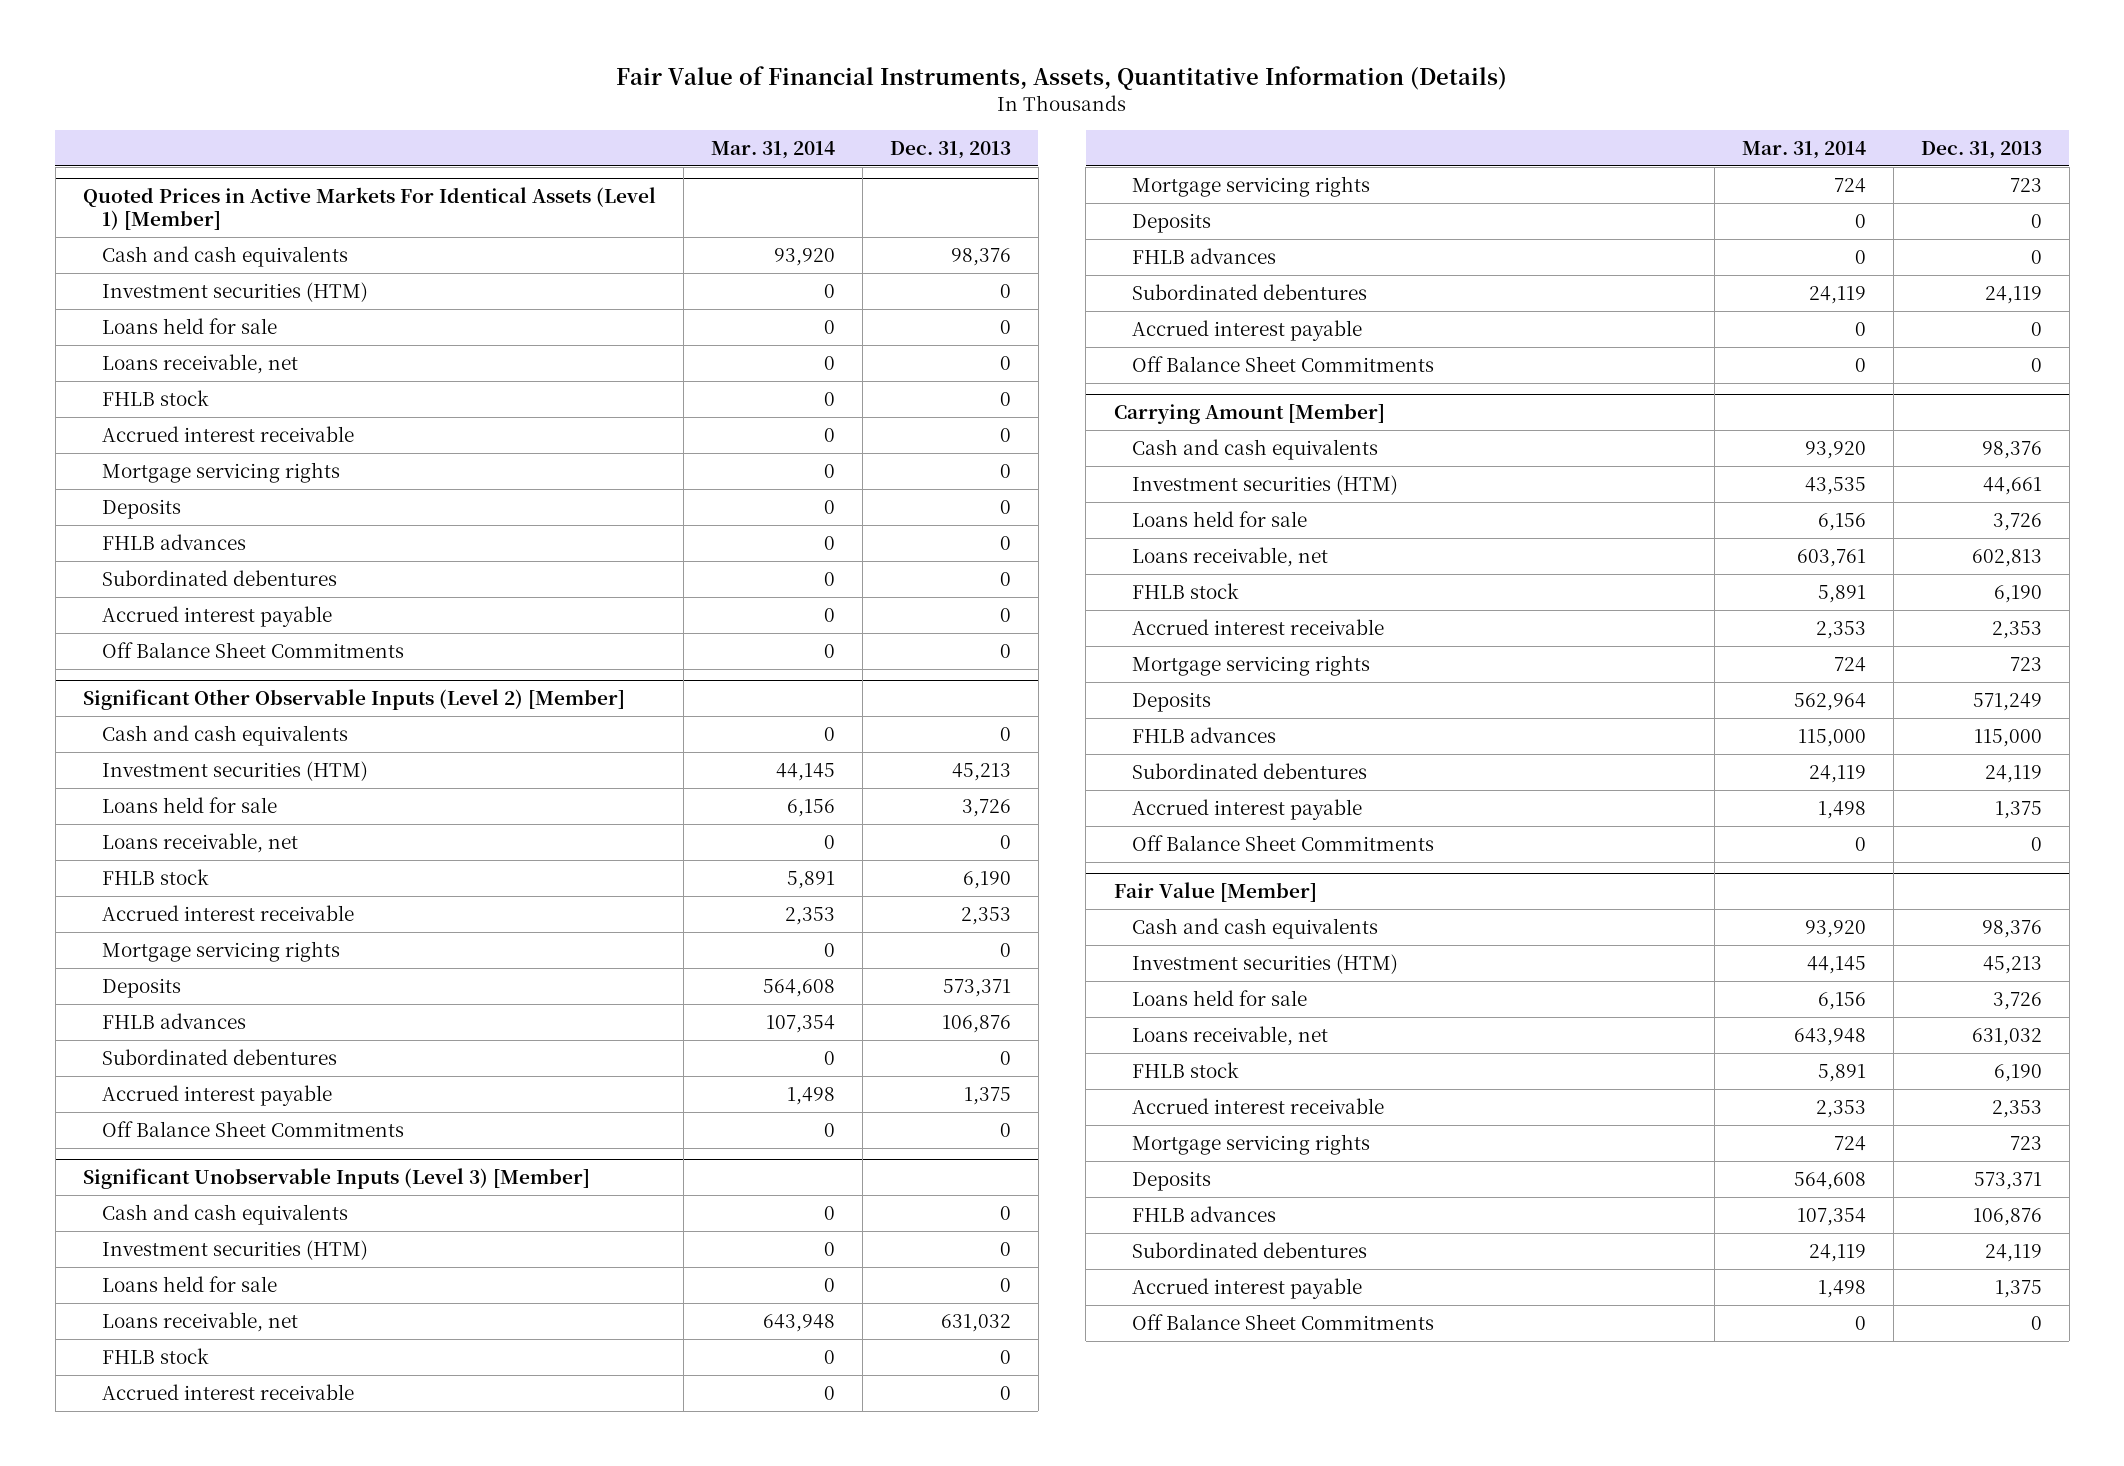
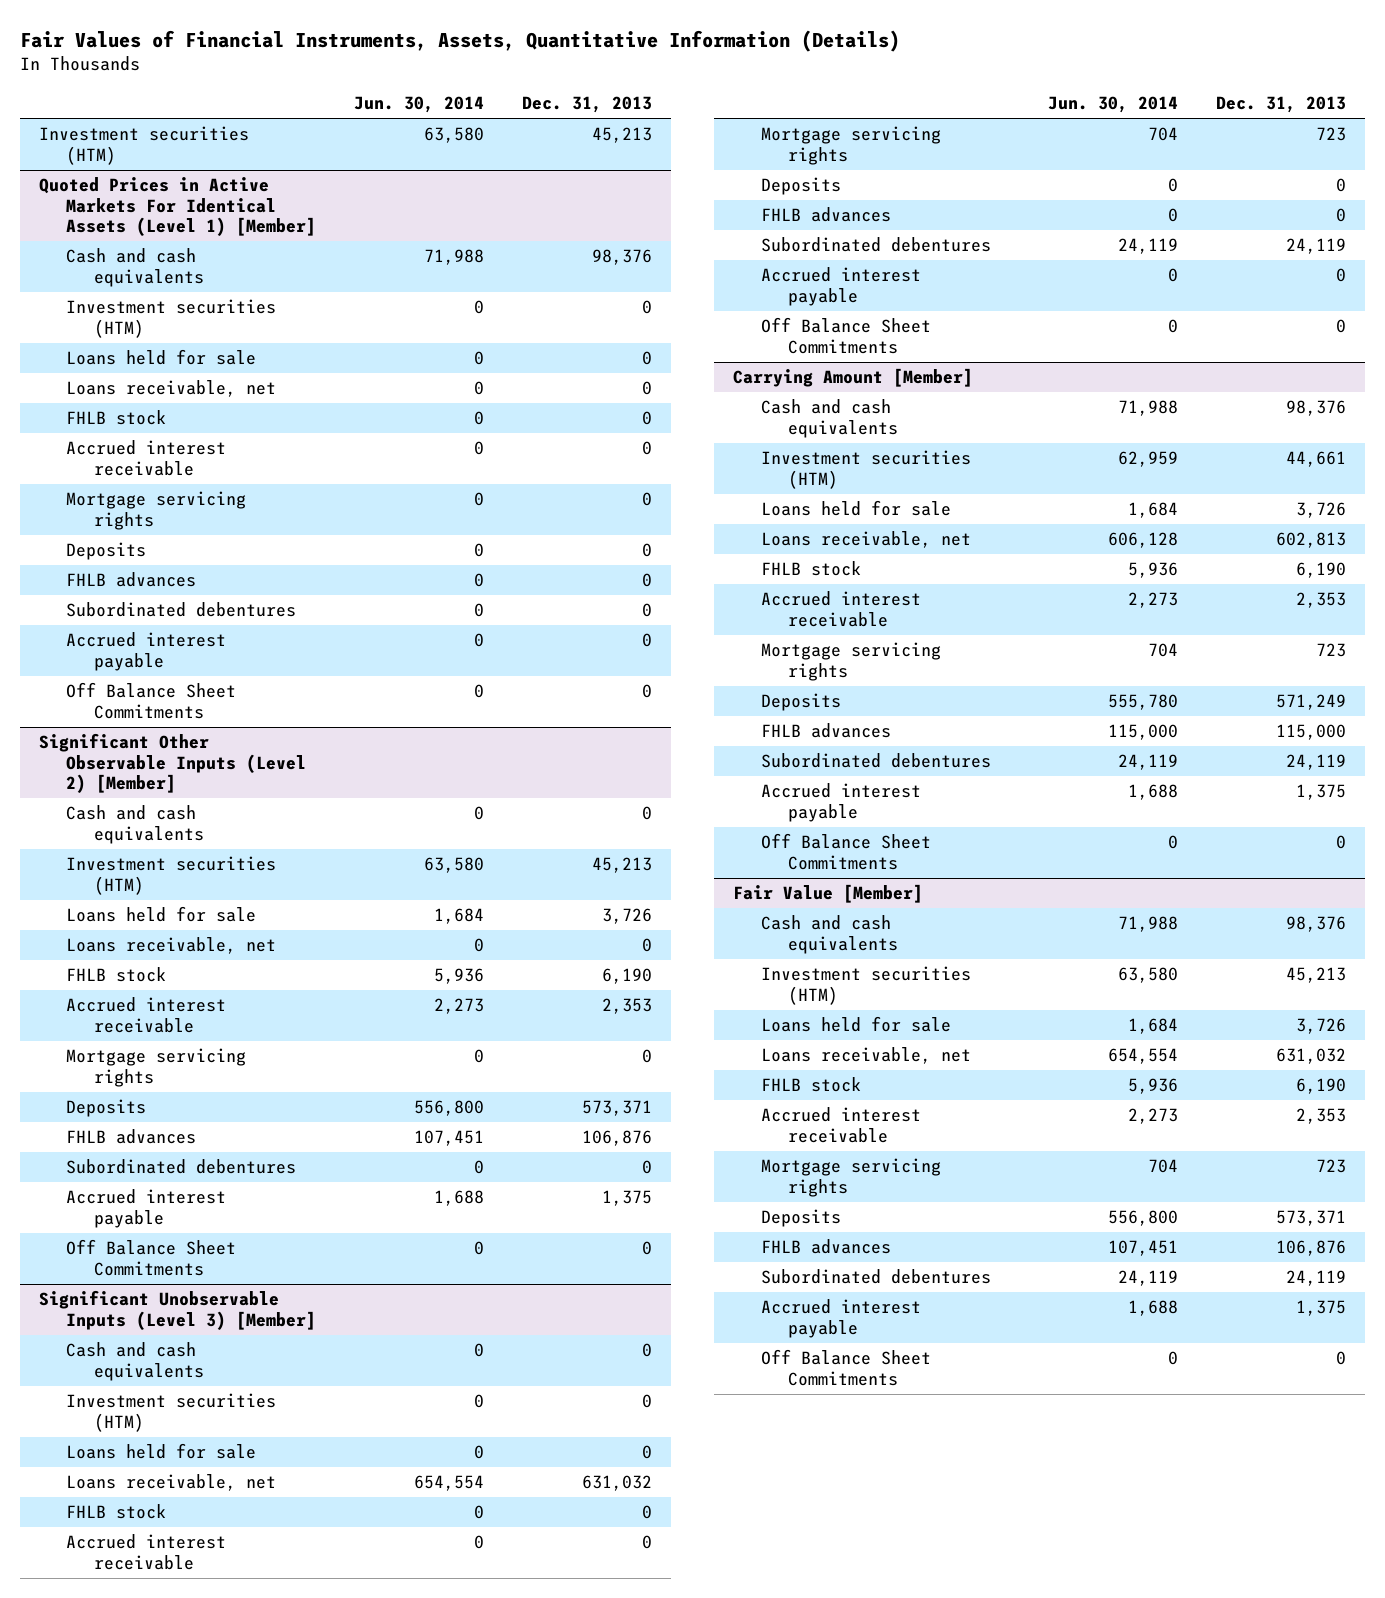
[616,65,1508,90] Fair Value of Financial Instruments, Assets, Quantitative Information (Details) -> [19,29,900,52] Fair Values of Financial Instruments, Assets, Quantitative Information (Details)
[710,140,835,159] Mar. 31, 2014 -> none
none -> [353,96,484,114] Jun. 30, 2014
none -> [38,126,249,165] Investment securities (HTM)

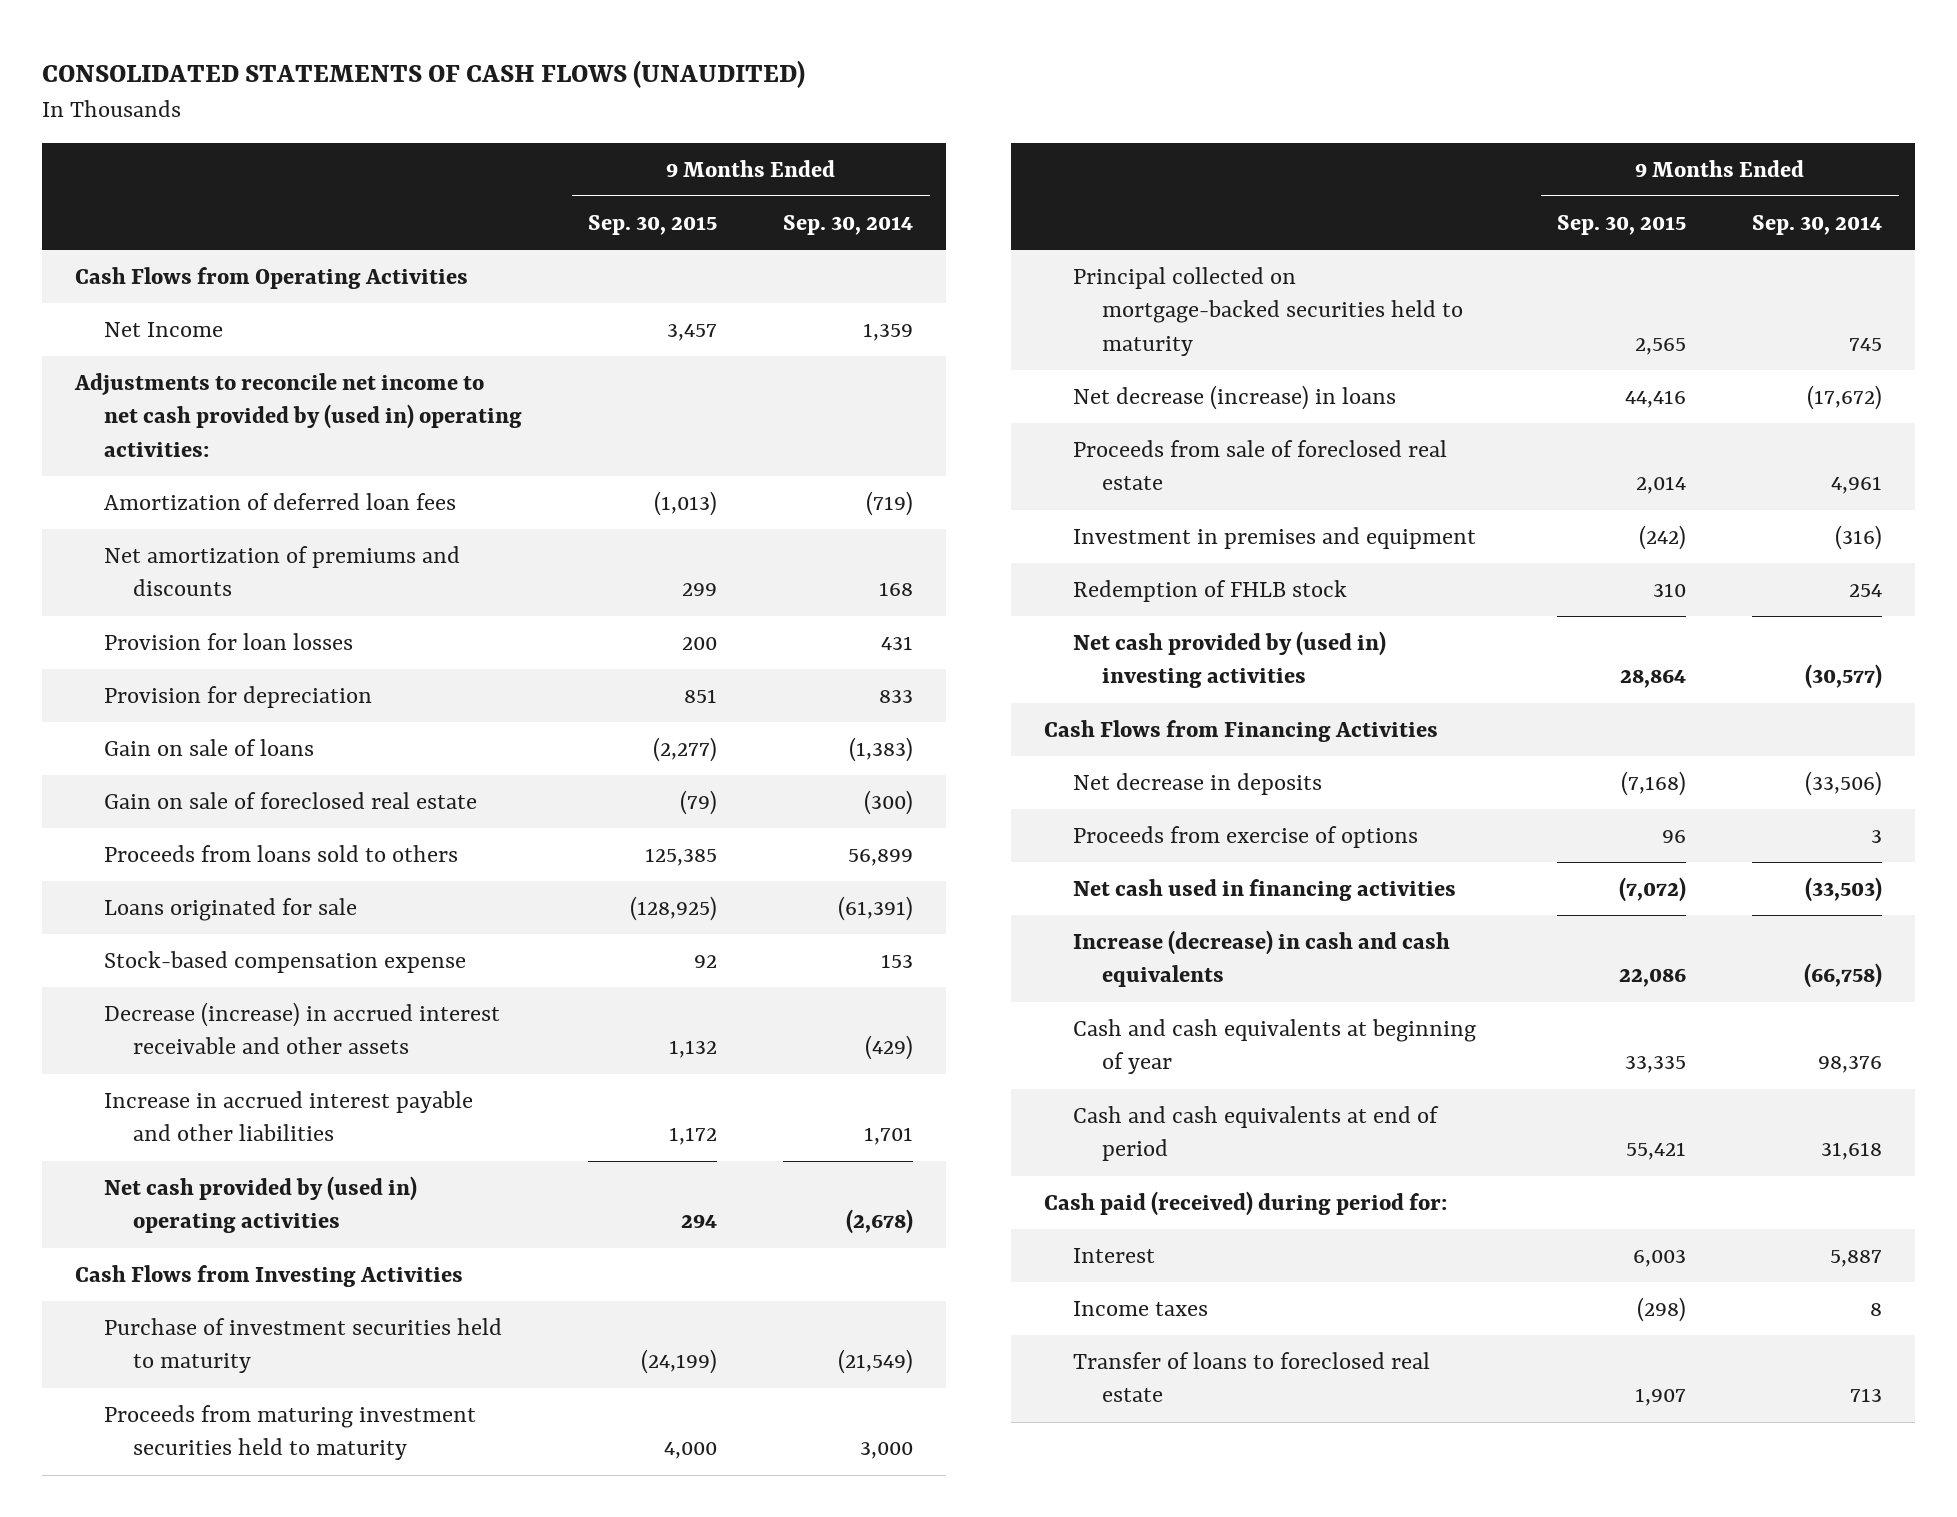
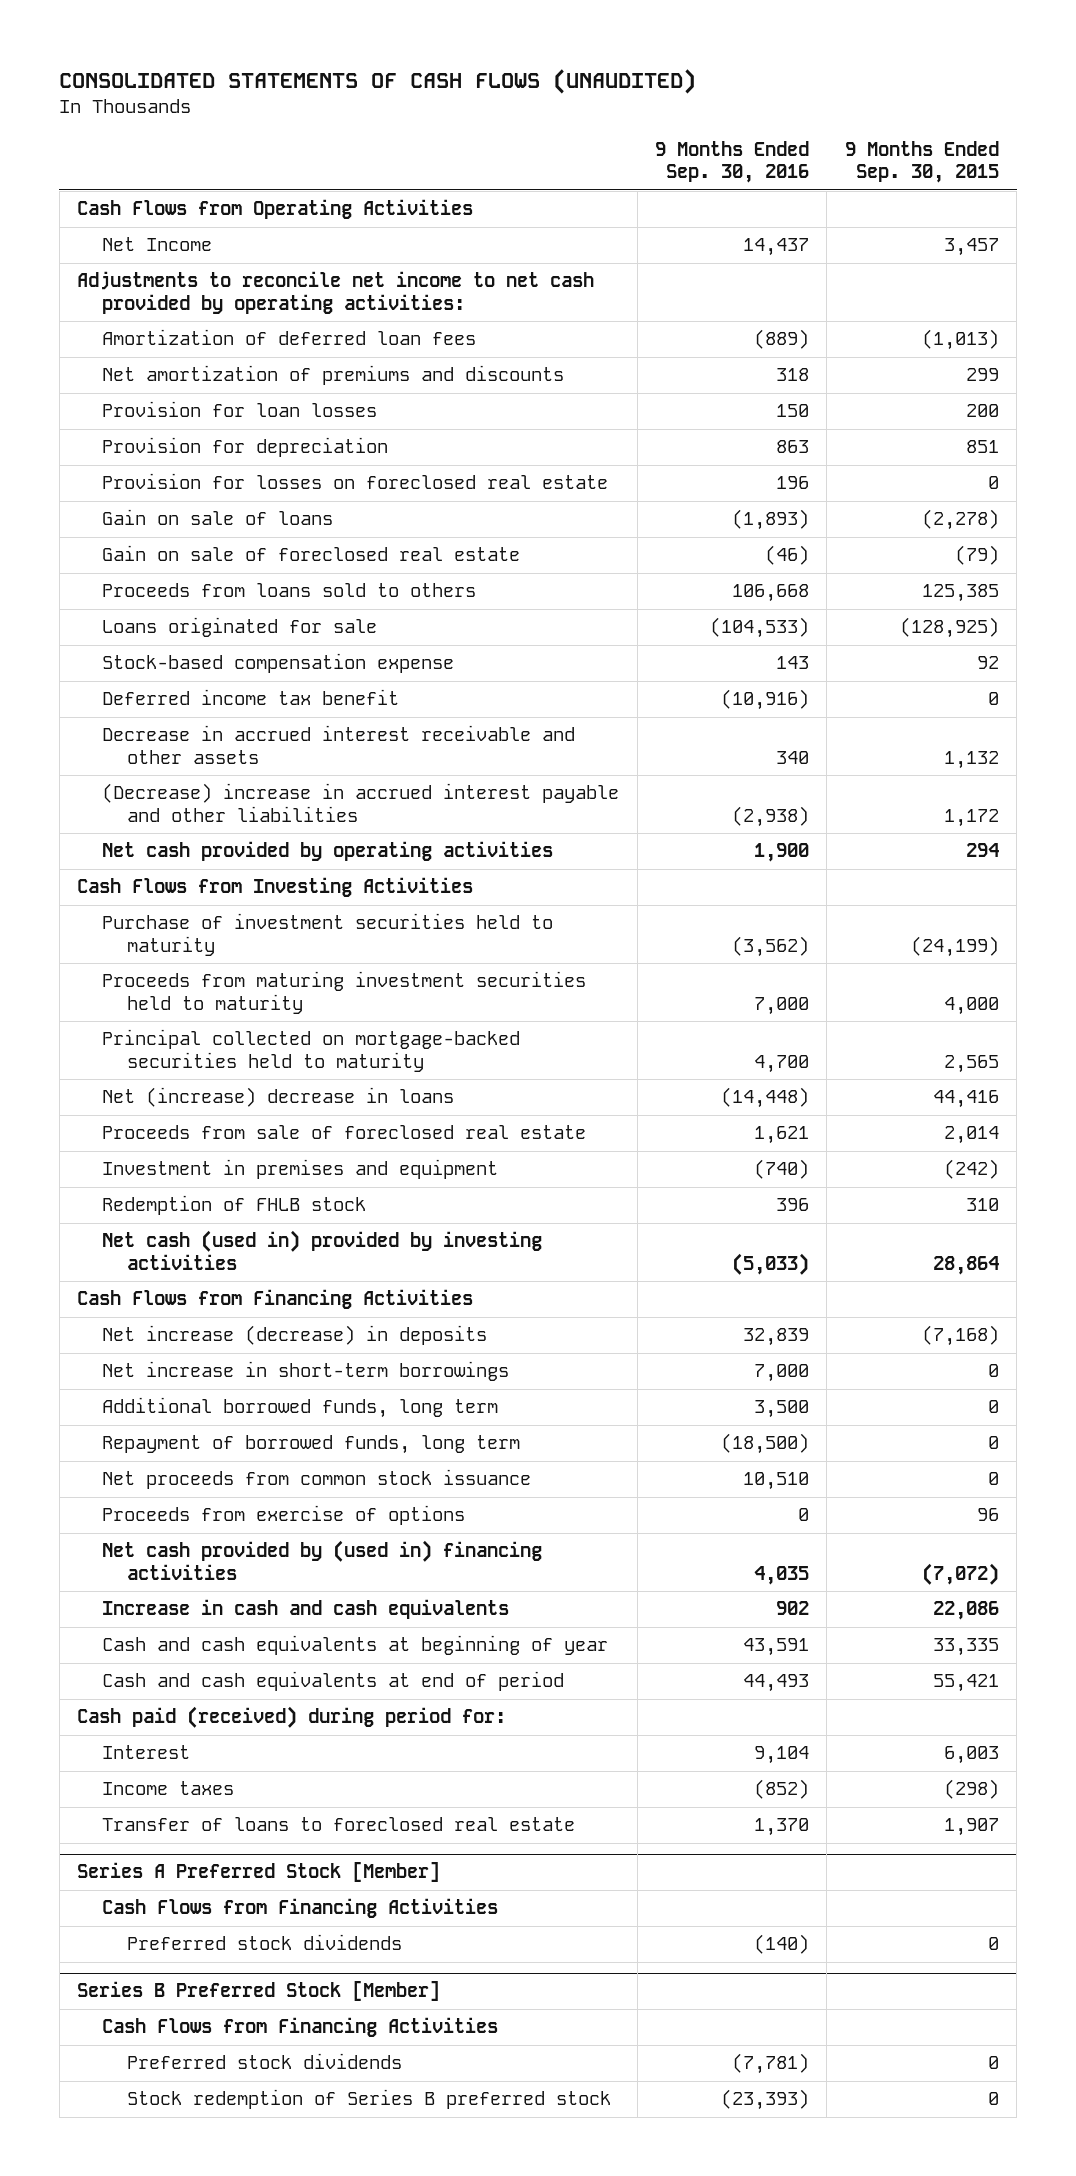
[783,214,914,235] Sep. 30, 2014 -> none
none -> [654,141,809,184] 9 Months Ended Sep. 30, 2016
[73,372,523,457] Adjustments to reconcile net income to net cash provided by (used in) operating activities: -> [76,271,594,314] Adjustments to reconcile net income to net cash provided by operating activities:
none -> [102,473,609,490] Provision for losses on foreclosed real estate
[653,736,718,762] (2,277) -> [921,509,999,531] (2,278)
none -> [102,689,400,706] Deferred income tax benefit
[104,1001,501,1055] Decrease (increase) in accrued interest receivable and other assets -> [102,725,576,764] Decrease in accrued interest receivable and other assets
[104,1090,474,1142] Increase in accrued interest payable and other liabilities -> [102,783,620,822] (Decrease) increase in accrued interest payable and other liabilities
[104,1175,418,1234] Net cash provided by (used in) operating activities -> [102,841,554,862] Net cash provided by operating activities
[1072,384,1396,410] Net decrease (increase) in loans -> [102,1087,455,1108] Net (increase) decrease in loans
[1072,630,1386,689] Net cash provided by (used in) investing activities -> [102,1230,543,1270] Net cash (used in) provided by investing activities
[1072,772,1322,795] Net decrease in deposits -> [102,1325,488,1346] Net increase (decrease) in deposits
none -> [102,1361,510,1382] Net increase in short-term borrowings
none -> [102,1397,499,1419] Additional borrowed funds, long term
none -> [102,1435,521,1455] Repayment of borrowed funds, long term
none -> [102,1469,532,1490] Net proceeds from common stock issuance
[1072,878,1456,901] Net cash used in financing activities -> [102,1540,543,1580] Net cash provided by (used in) financing activities
[1072,929,1450,988] Increase (decrease) in cash and cash equivalents -> [102,1599,510,1620] Increase in cash and cash equivalents
none -> [76,1862,440,1883] Series A Preferred Stock [Member]
none -> [102,1898,499,1919] Cash Flows from Financing Activities
none -> [127,1934,403,1951] Preferred stock dividends
none -> [76,1981,440,2002] Series B Preferred Stock [Member]
none -> [102,2017,499,2038] Cash Flows from Financing Activities
none -> [127,2053,403,2070] Preferred stock dividends
none -> [127,2089,612,2110] Stock redemption of Series B preferred stock

